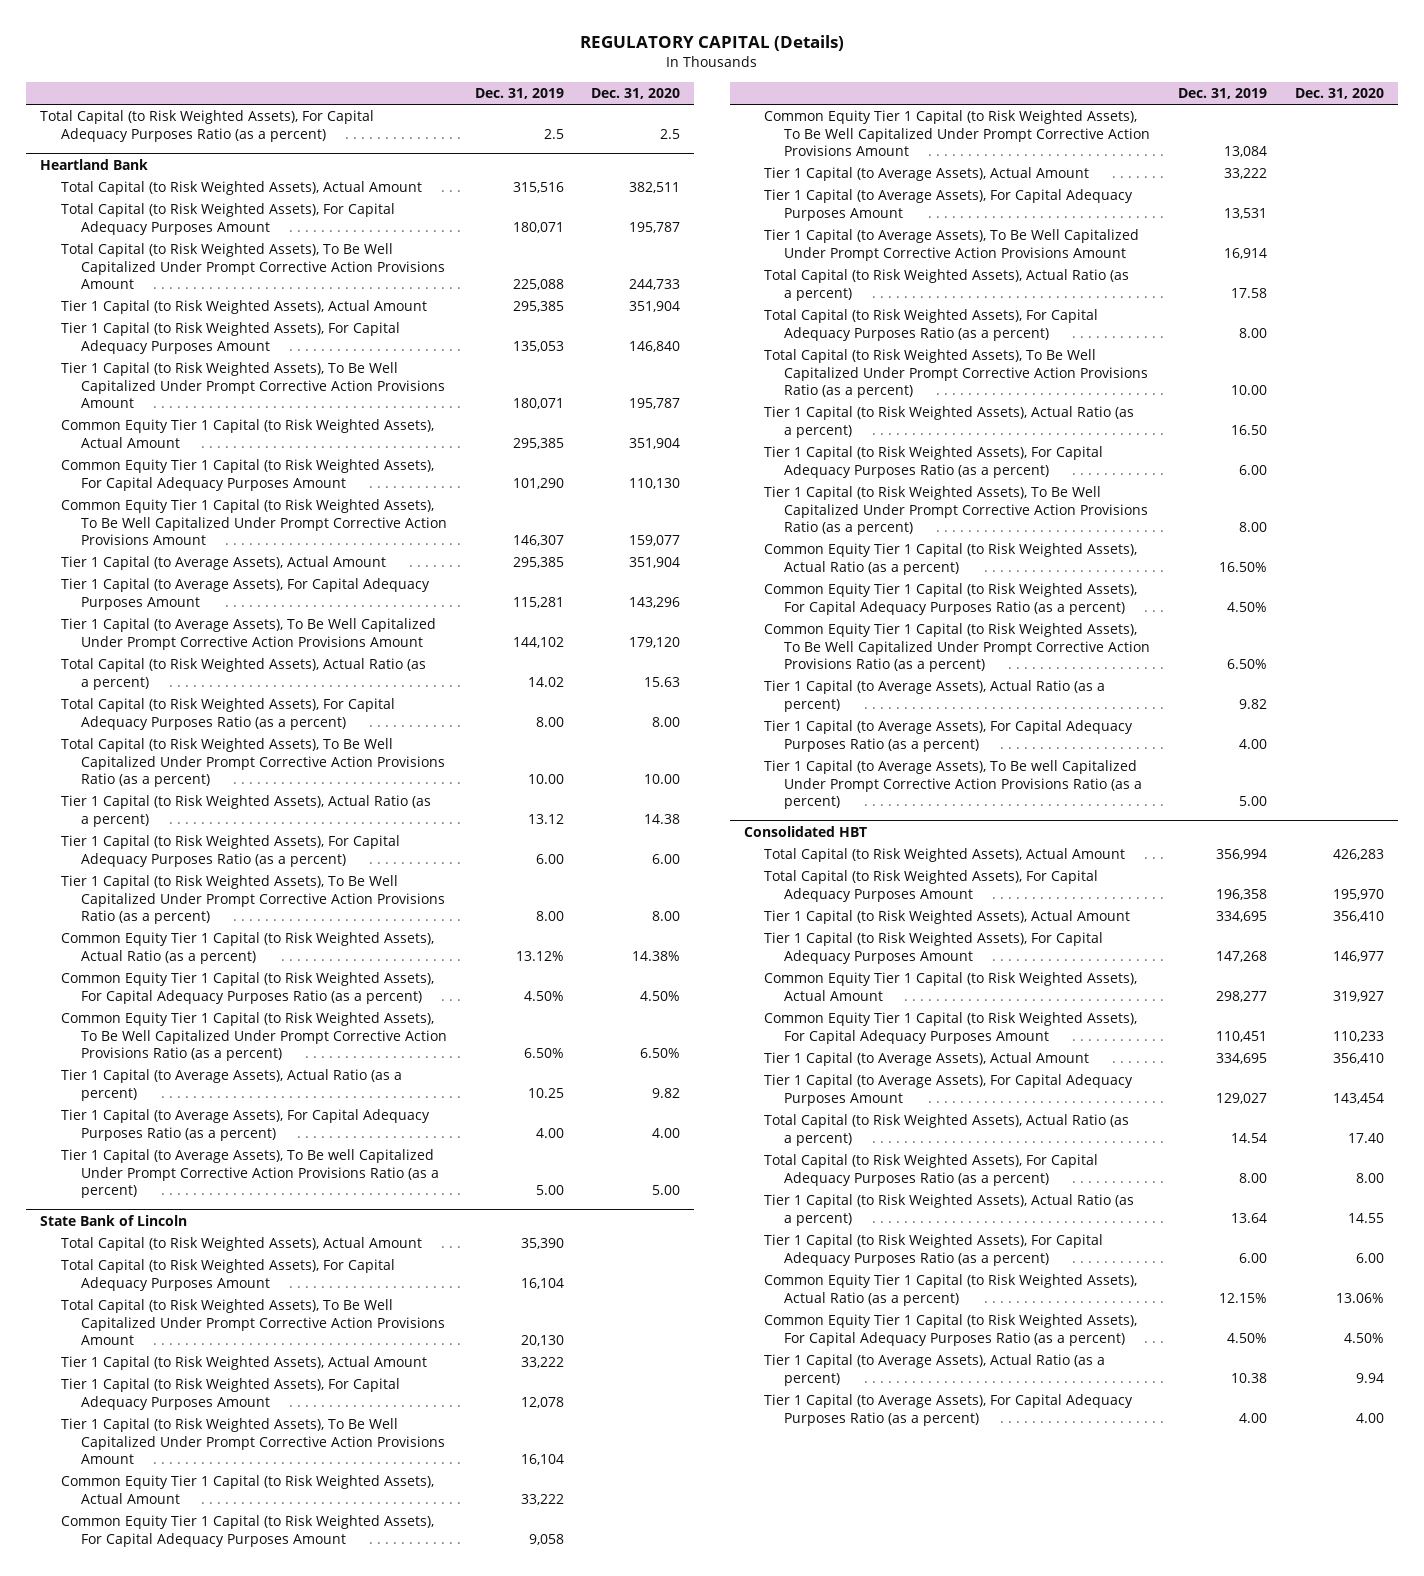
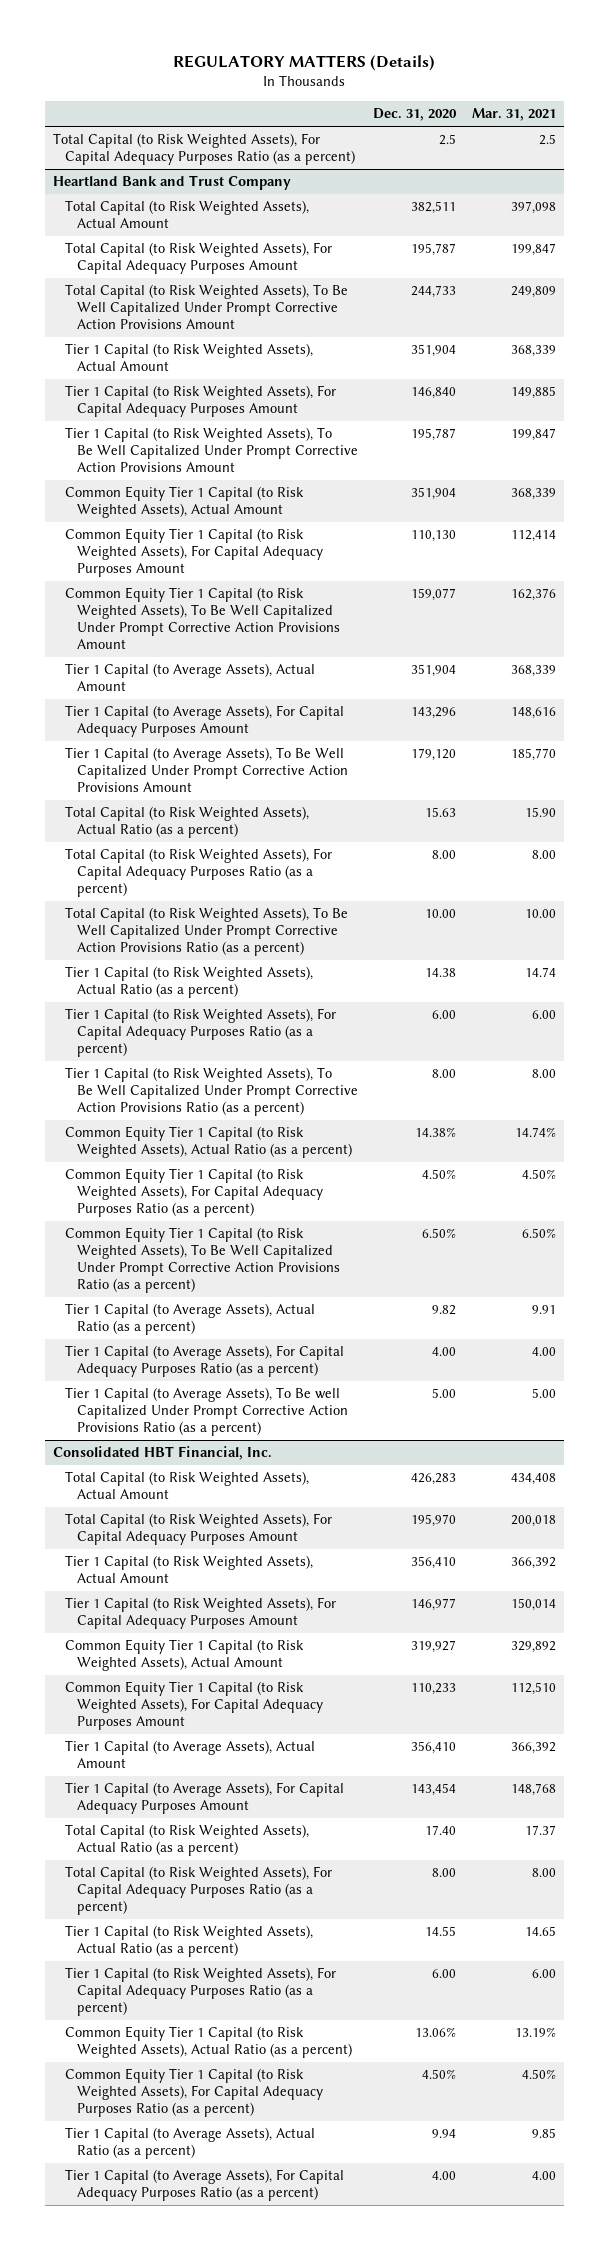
[579,35,844,52] REGULATORY CAPITAL (Details) -> [173,55,436,72] REGULATORY MATTERS (Details)
[474,87,564,99] Dec. 31, 2019 -> none
none -> [472,108,557,122] Mar. 31, 2021
[40,159,149,171] Heartland Bank -> [52,175,291,191] Heartland Bank and Trust Company
[40,1215,188,1227] State Bank of Lincoln -> none
[60,1237,422,1252] Total Capital (to Risk Weighted Assets), Actual Amount -> none
[60,1259,395,1291] Total Capital (to Risk Weighted Assets), For Capital Adequacy Purposes Amount -> none
[60,1299,445,1346] Total Capital (to Risk Weighted Assets), To Be Well Capitalized Under Prompt Corrective Action Provisions Amount -> none
[60,1356,427,1371] Tier 1 Capital (to Risk Weighted Assets), Actual Amount -> none
[60,1378,400,1410] Tier 1 Capital (to Risk Weighted Assets), For Capital Adequacy Purposes Amount -> none
[60,1418,445,1465] Tier 1 Capital (to Risk Weighted Assets), To Be Well Capitalized Under Prompt Corrective Action Provisions Amount -> none
[60,1475,434,1504] Common Equity Tier 1 Capital (to Risk Weighted Assets), Actual Amount -> none
[60,1515,434,1547] Common Equity Tier 1 Capital (to Risk Weighted Assets), For Capital Adequacy Purposes Amount -> none
[763,110,1151,157] Common Equity Tier 1 Capital (to Risk Weighted Assets), To Be Well Capitalized Under Prompt Corrective Action Provisions Amount -> none
[763,167,1089,182] Tier 1 Capital (to Average Assets), Actual Amount -> none
[763,189,1133,221] Tier 1 Capital (to Average Assets), For Capital Adequacy Purposes Amount -> none
[763,229,1139,261] Tier 1 Capital (to Average Assets), To Be Well Capitalized Under Prompt Corrective Action Provisions Amount -> none
[763,269,1129,301] Total Capital (to Risk Weighted Assets), Actual Ratio (as a percent) -> none
[763,309,1098,341] Total Capital (to Risk Weighted Assets), For Capital Adequacy Purposes Ratio (as a percent) -> none
[763,349,1149,399] Total Capital (to Risk Weighted Assets), To Be Well Capitalized Under Prompt Corrective Action Provisions Ratio (as a percent) -> none
[763,406,1134,438] Tier 1 Capital (to Risk Weighted Assets), Actual Ratio (as a percent) -> none
[763,446,1103,478] Tier 1 Capital (to Risk Weighted Assets), For Capital Adequacy Purposes Ratio (as a percent) -> none
[763,486,1149,536] Tier 1 Capital (to Risk Weighted Assets), To Be Well Capitalized Under Prompt Corrective Action Provisions Ratio (as a percent) -> none
[763,543,1137,575] Common Equity Tier 1 Capital (to Risk Weighted Assets), Actual Ratio (as a percent) -> none
[763,583,1137,615] Common Equity Tier 1 Capital (to Risk Weighted Assets), For Capital Adequacy Purposes Ratio (as a percent) -> none
[763,623,1151,673] Common Equity Tier 1 Capital (to Risk Weighted Assets), To Be Well Capitalized Under Prompt Corrective Action Provisions Ratio (as a percent) -> none
[763,680,1105,712] Tier 1 Capital (to Average Assets), Actual Ratio (as a percent) -> none
[763,720,1133,752] Tier 1 Capital (to Average Assets), For Capital Adequacy Purposes Ratio (as a percent) -> none
[763,760,1143,810] Tier 1 Capital (to Average Assets), To Be well Capitalized Under Prompt Corrective Action Provisions Ratio (as a percent) -> none
[743,826,867,838] Consolidated HBT -> [52,1446,272,1461] Consolidated HBT Financial, Inc.

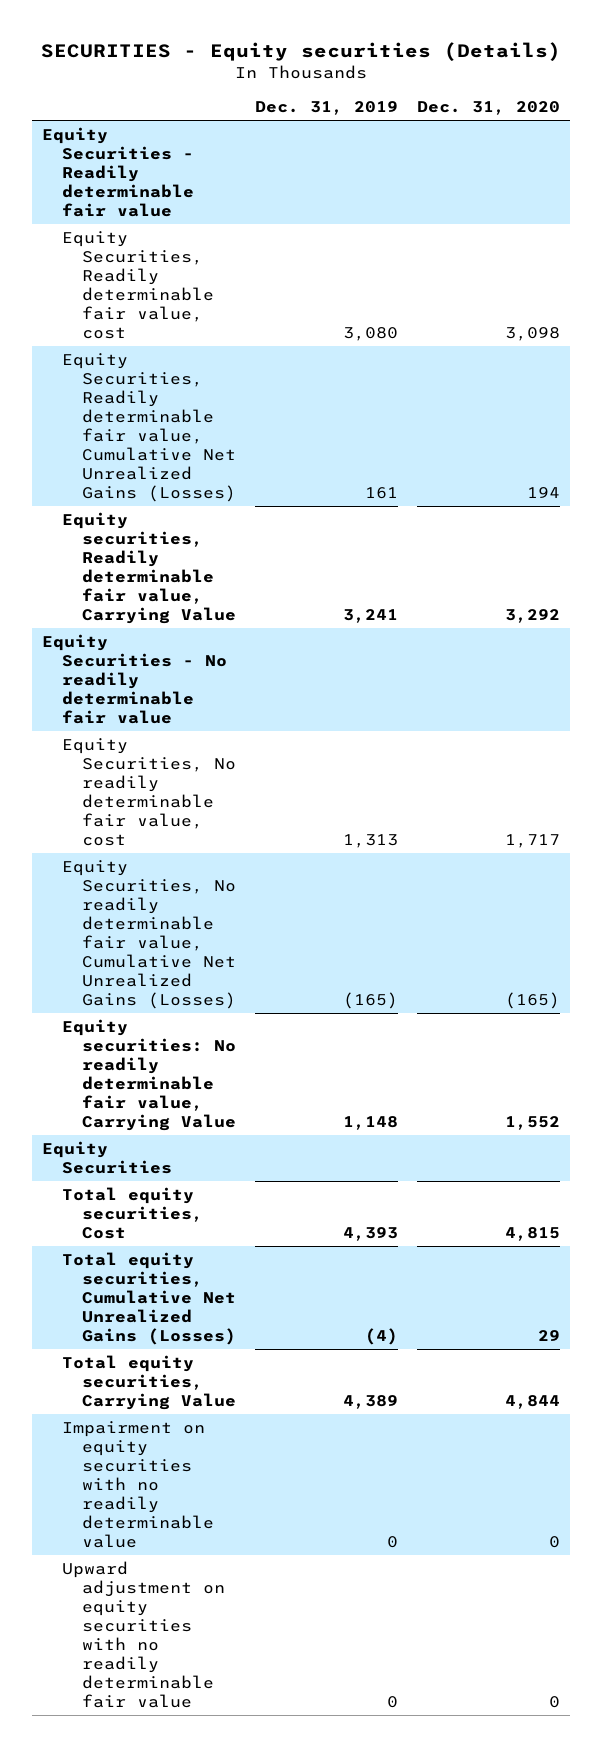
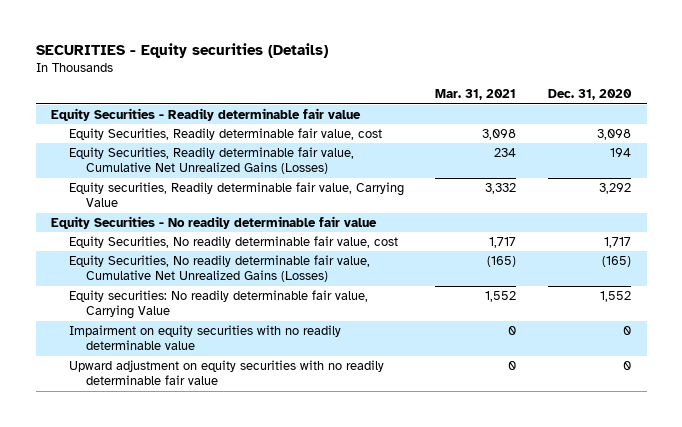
[255,101,399,116] Dec. 31, 2019 -> none
none -> [435,89,517,101] Mar. 31, 2021
[41,1140,173,1174] Equity Securities -> none
[62,1186,204,1239] Total equity securities, Cost -> none
[62,1251,237,1346] Total equity securities, Cumulative Net Unrealized Gains (Losses) -> none
[62,1354,237,1410] Total equity securities, Carrying Value -> none

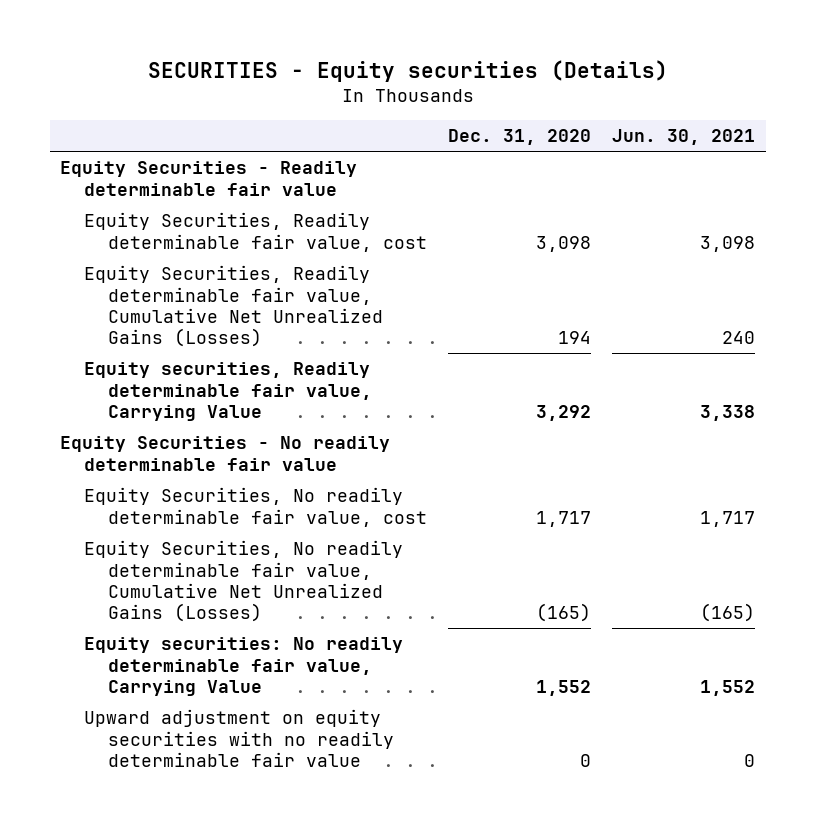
[435,89,517,101] Mar. 31, 2021 -> none
none -> [612,129,756,146] Jun. 30, 2021
[68,324,341,351] Impairment on equity securities with no readily determinable value -> none

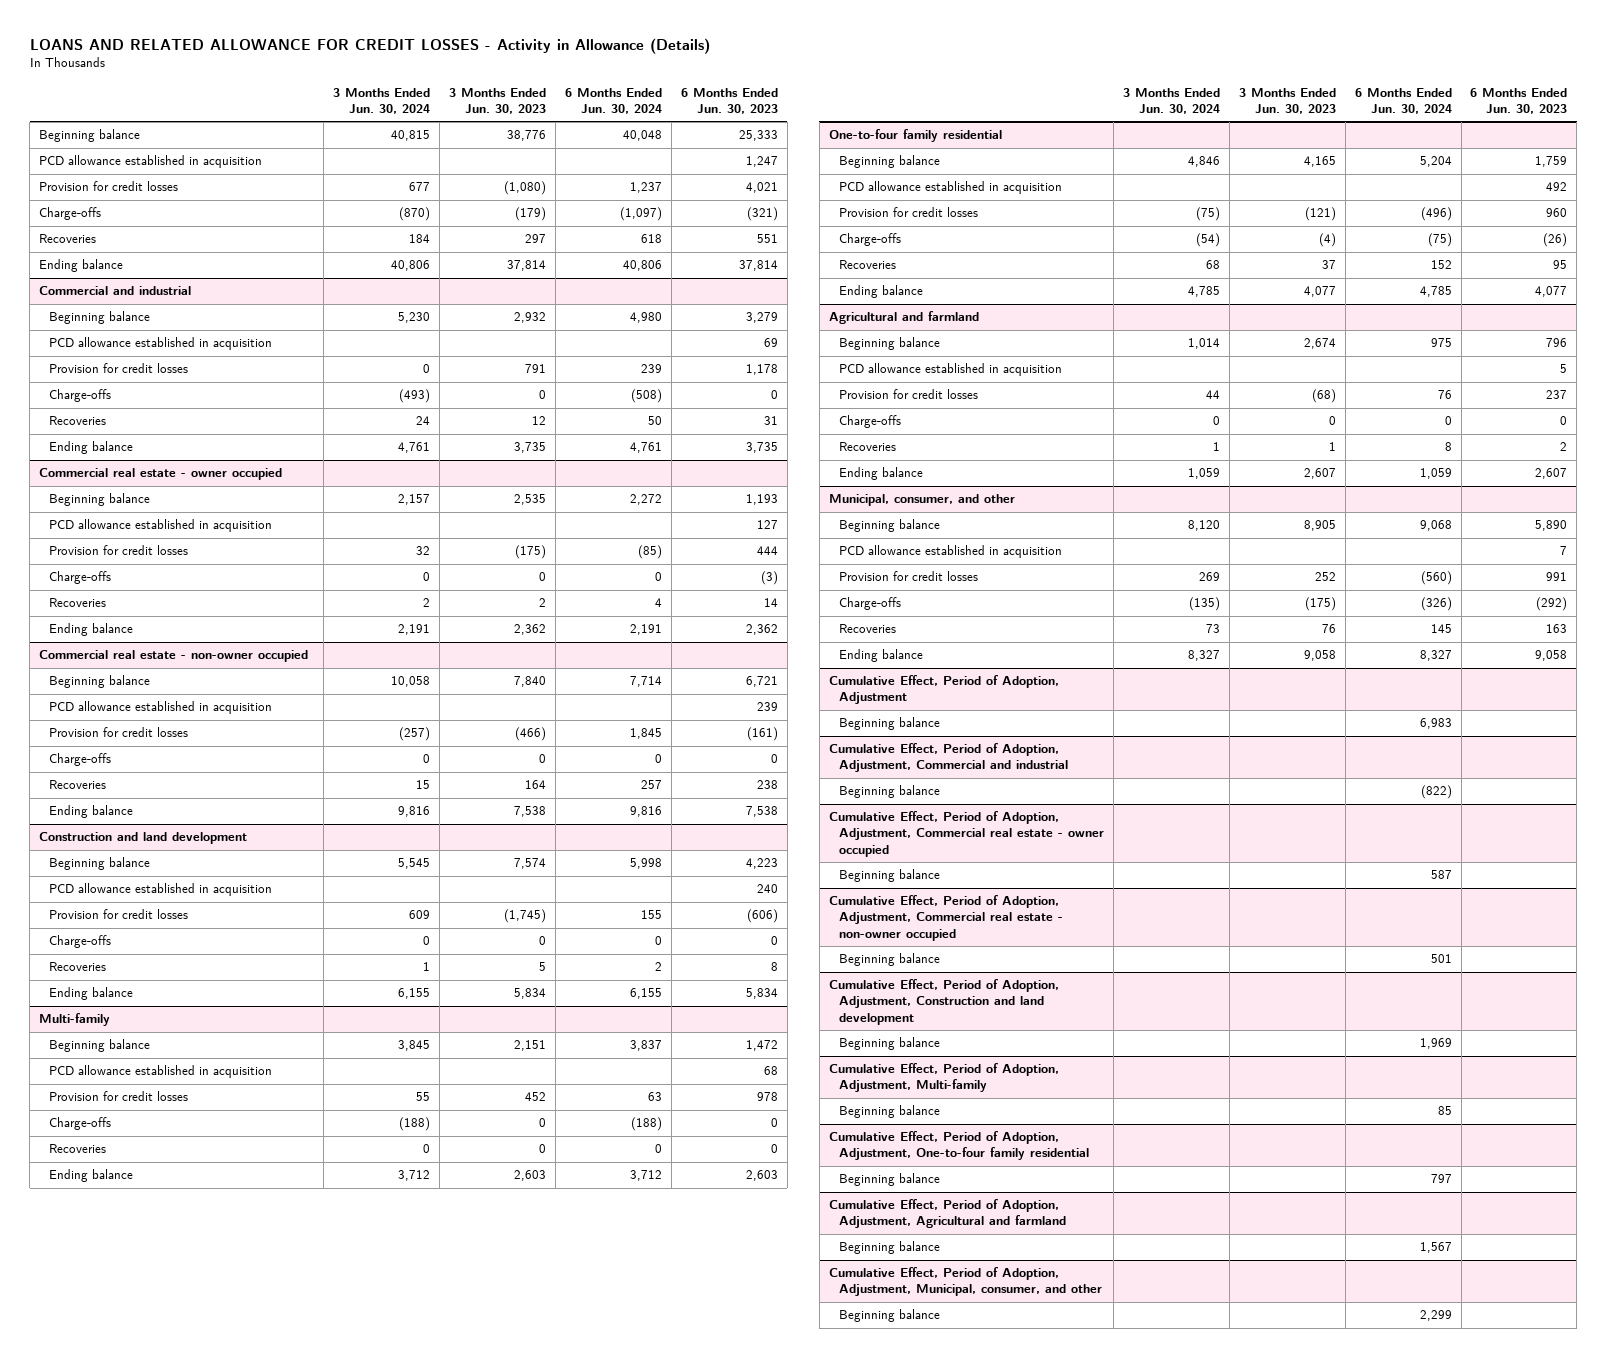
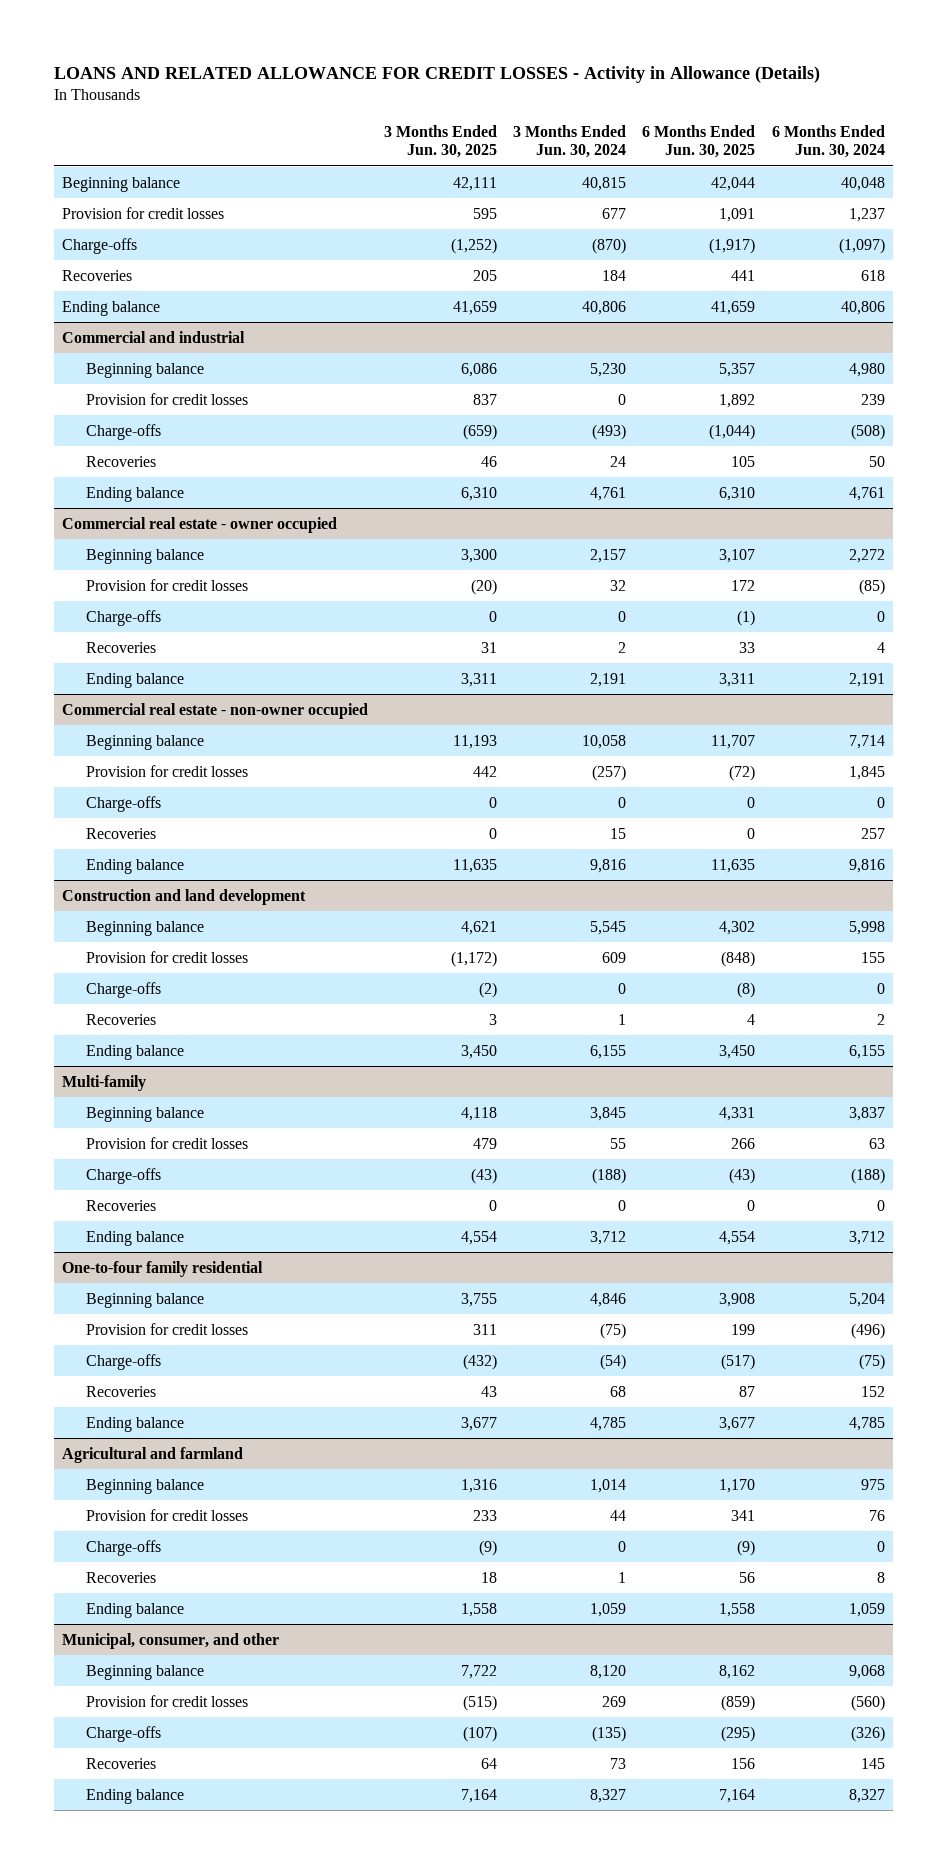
[449,87,547,114] 3 Months Ended Jun. 30, 2023 -> none
[680,87,778,114] 6 Months Ended Jun. 30, 2023 -> none
none -> [384,124,498,159] 3 Months Ended Jun. 30, 2025
none -> [642,124,756,159] 6 Months Ended Jun. 30, 2025
[39,155,263,169] PCD allowance established in acquisition -> none
[49,337,273,351] PCD allowance established in acquisition -> none
[49,519,273,533] PCD allowance established in acquisition -> none
[49,701,273,715] PCD allowance established in acquisition -> none
[49,883,273,897] PCD allowance established in acquisition -> none
[49,1065,273,1079] PCD allowance established in acquisition -> none
[838,181,1062,195] PCD allowance established in acquisition -> none
[838,363,1062,377] PCD allowance established in acquisition -> none
[838,545,1062,559] PCD allowance established in acquisition -> none
[828,675,1059,705] Cumulative Effect, Period of Adoption, Adjustment -> none
[838,717,940,731] Beginning balance -> none
[828,743,1068,773] Cumulative Effect, Period of Adoption, Adjustment, Commercial and industrial -> none
[838,785,940,799] Beginning balance -> none
[828,811,1104,857] Cumulative Effect, Period of Adoption, Adjustment, Commercial real estate - owner occupied -> none
[838,869,940,883] Beginning balance -> none
[828,895,1063,941] Cumulative Effect, Period of Adoption, Adjustment, Commercial real estate - non-owner occupied -> none
[838,953,940,967] Beginning balance -> none
[828,979,1059,1025] Cumulative Effect, Period of Adoption, Adjustment, Construction and land development -> none
[838,1037,940,1051] Beginning balance -> none
[828,1063,1059,1093] Cumulative Effect, Period of Adoption, Adjustment, Multi-family -> none
[838,1105,940,1119] Beginning balance -> none
[828,1131,1089,1161] Cumulative Effect, Period of Adoption, Adjustment, One-to-four family residential -> none
[838,1173,940,1187] Beginning balance -> none
[828,1199,1066,1229] Cumulative Effect, Period of Adoption, Adjustment, Agricultural and farmland -> none
[838,1241,940,1255] Beginning balance -> none
[828,1267,1102,1297] Cumulative Effect, Period of Adoption, Adjustment, Municipal, consumer, and other -> none
[838,1309,940,1323] Beginning balance -> none

